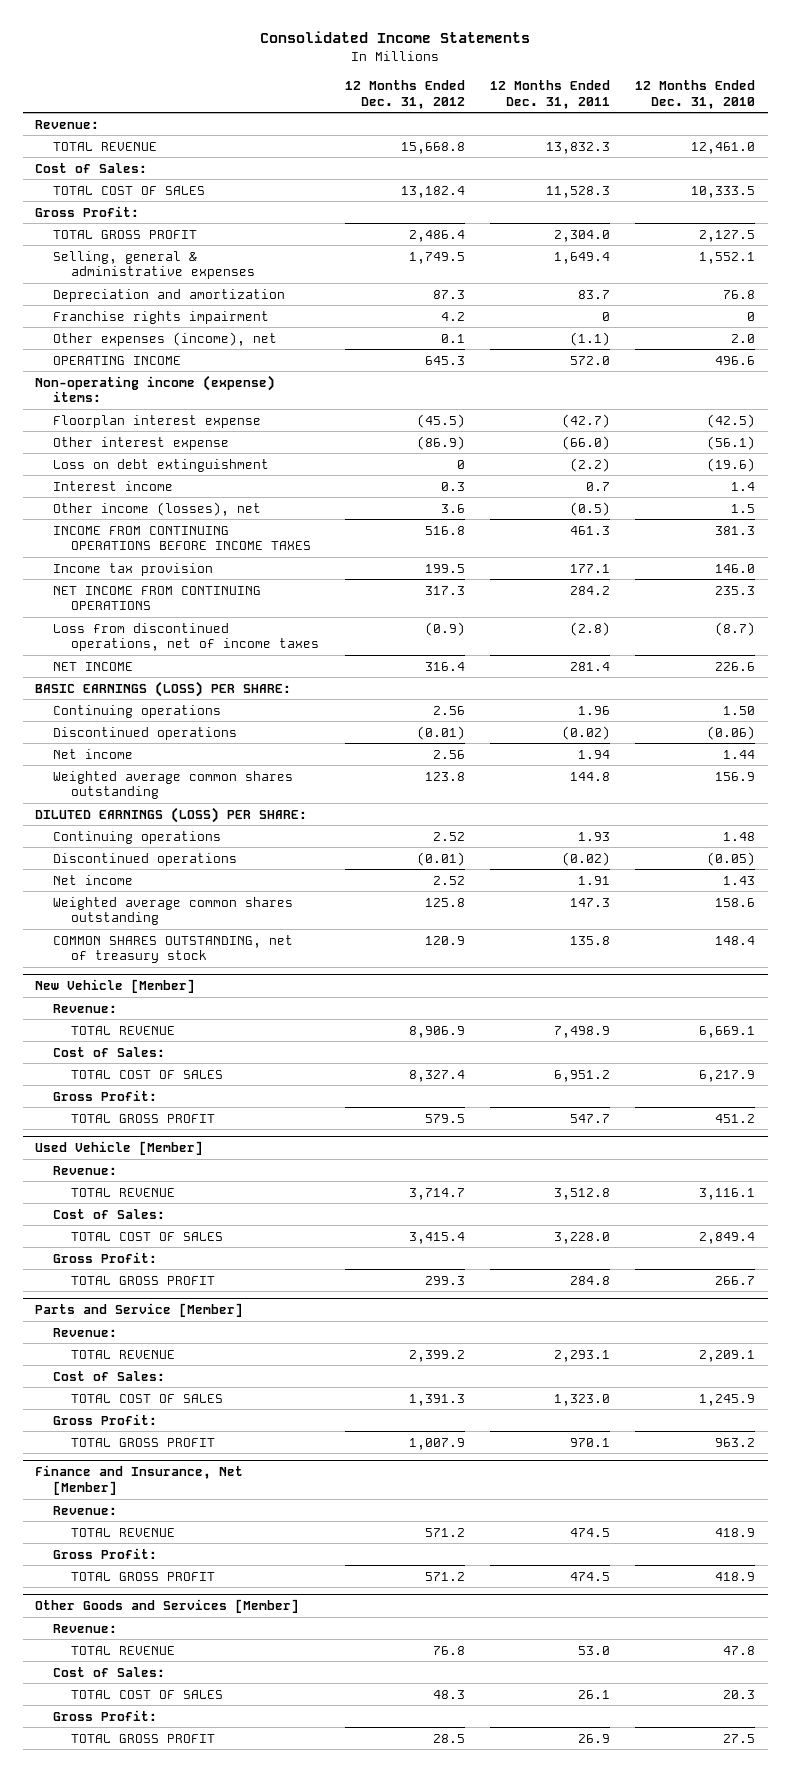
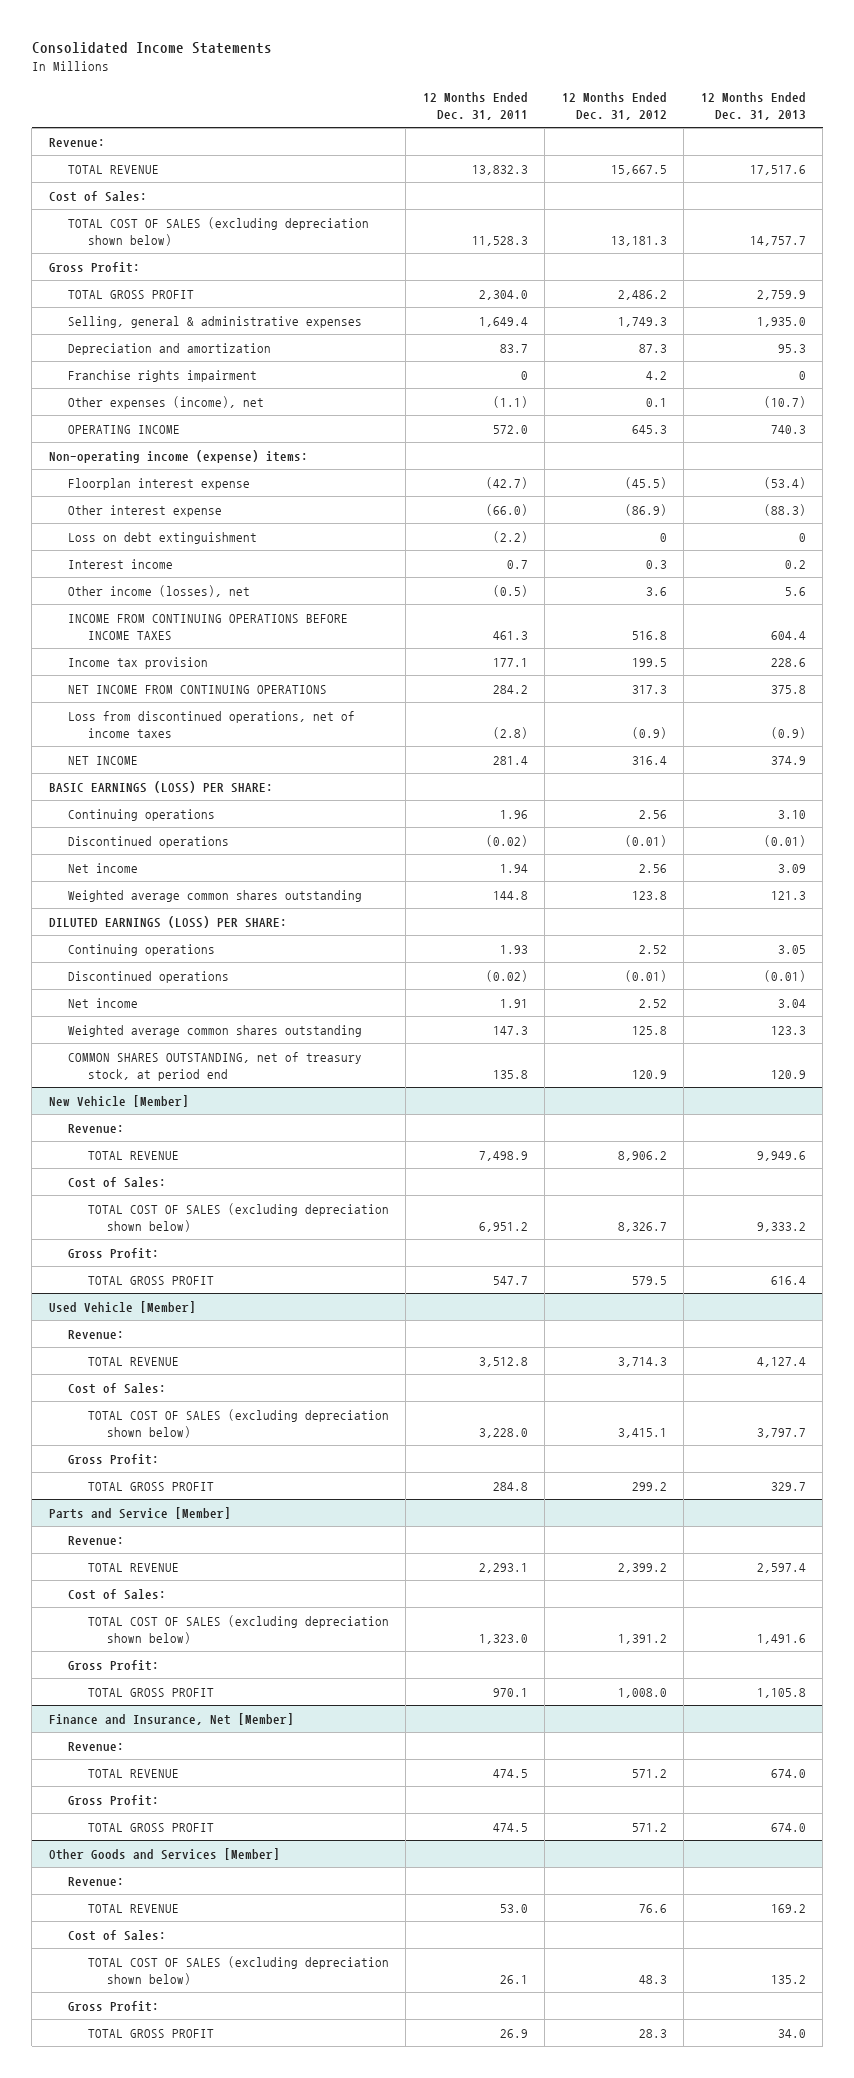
[634,79,755,109] 12 Months Ended Dec. 31, 2010 -> none
none -> [700,91,806,121] 12 Months Ended Dec. 31, 2013
[400,141,465,154] 15,668.8 -> [610,164,667,175] 15,667.5
[53,185,206,195] TOTAL COST OF SALES -> [68,216,370,246] TOTAL COST OF SALES (excluding depreciation shown below)
[400,185,465,198] 13,182.4 -> [610,235,667,246] 13,181.3
[408,229,465,242] 2,486.4 -> [617,289,667,300] 2,486.2
[408,251,465,264] 1,749.5 -> [617,316,667,327] 1,749.3
[53,934,294,964] COMMON SHARES OUTSTANDING, net of treasury stock -> [68,1051,363,1081] COMMON SHARES OUTSTANDING, net of treasury stock, at period end
[408,1025,465,1038] 8,906.9 -> [617,1150,667,1161] 8,906.2
[71,1069,224,1079] TOTAL COST OF SALES -> [87,1202,389,1232] TOTAL COST OF SALES (excluding depreciation shown below)
[408,1069,465,1082] 8,327.4 -> [617,1221,667,1232] 8,326.7
[408,1187,465,1200] 3,714.7 -> [617,1356,667,1367] 3,714.3
[71,1231,224,1241] TOTAL COST OF SALES -> [87,1408,389,1438] TOTAL COST OF SALES (excluding depreciation shown below)
[408,1231,465,1244] 3,415.4 -> [617,1427,667,1438] 3,415.1
[424,1275,465,1285] 299.3 -> [631,1481,667,1491] 299.2
[71,1393,224,1403] TOTAL COST OF SALES -> [87,1614,389,1644] TOTAL COST OF SALES (excluding depreciation shown below)
[408,1393,465,1406] 1,391.3 -> [617,1633,667,1644] 1,391.2
[408,1437,465,1450] 1,007.9 -> [617,1687,667,1698] 1,008.0
[432,1645,465,1655] 76.8 -> [638,1903,667,1913] 76.6
[71,1689,224,1699] TOTAL COST OF SALES -> [87,1955,389,1985] TOTAL COST OF SALES (excluding depreciation shown below)
[432,1733,465,1743] 28.5 -> [638,2028,667,2038] 28.3

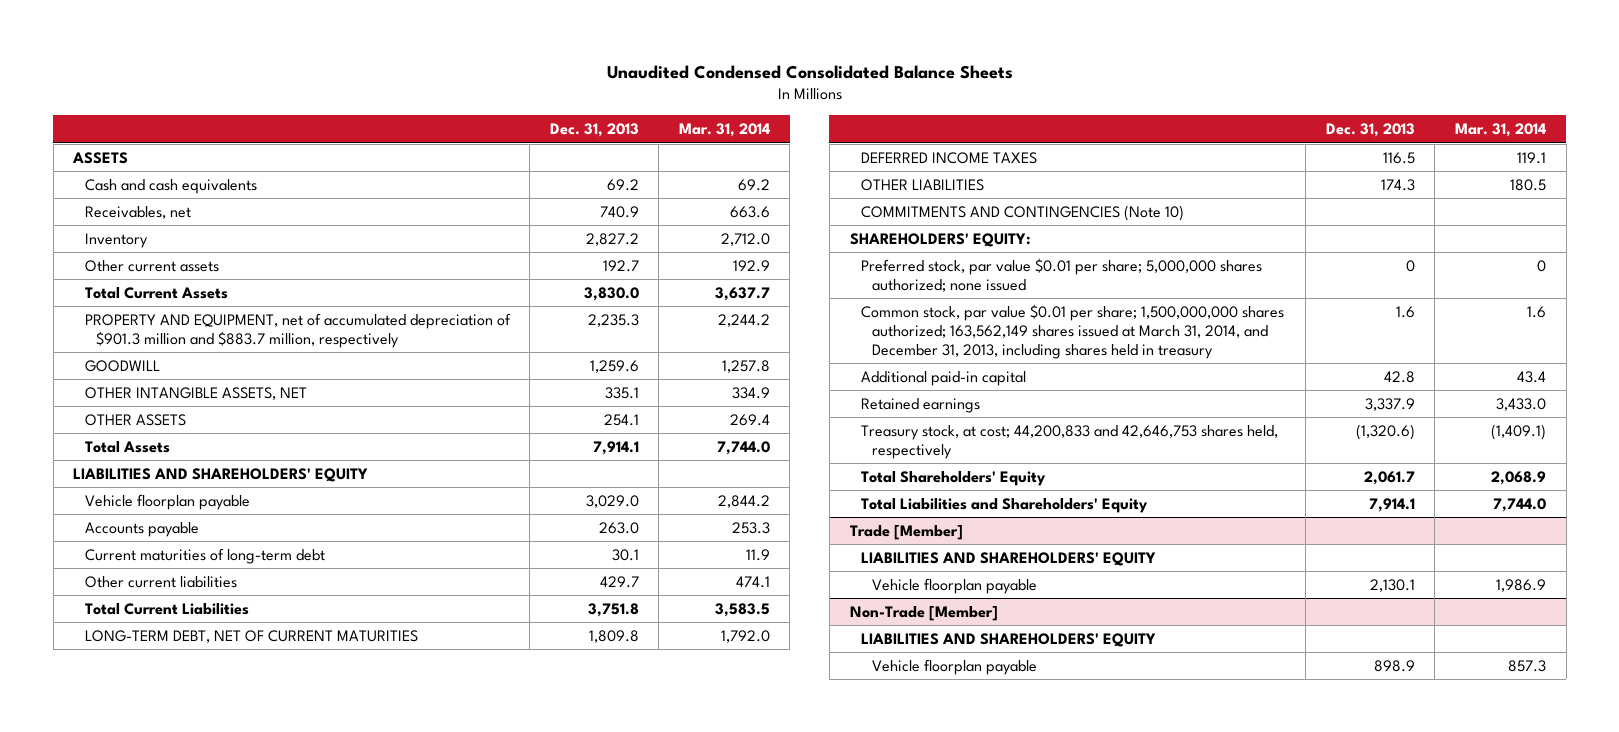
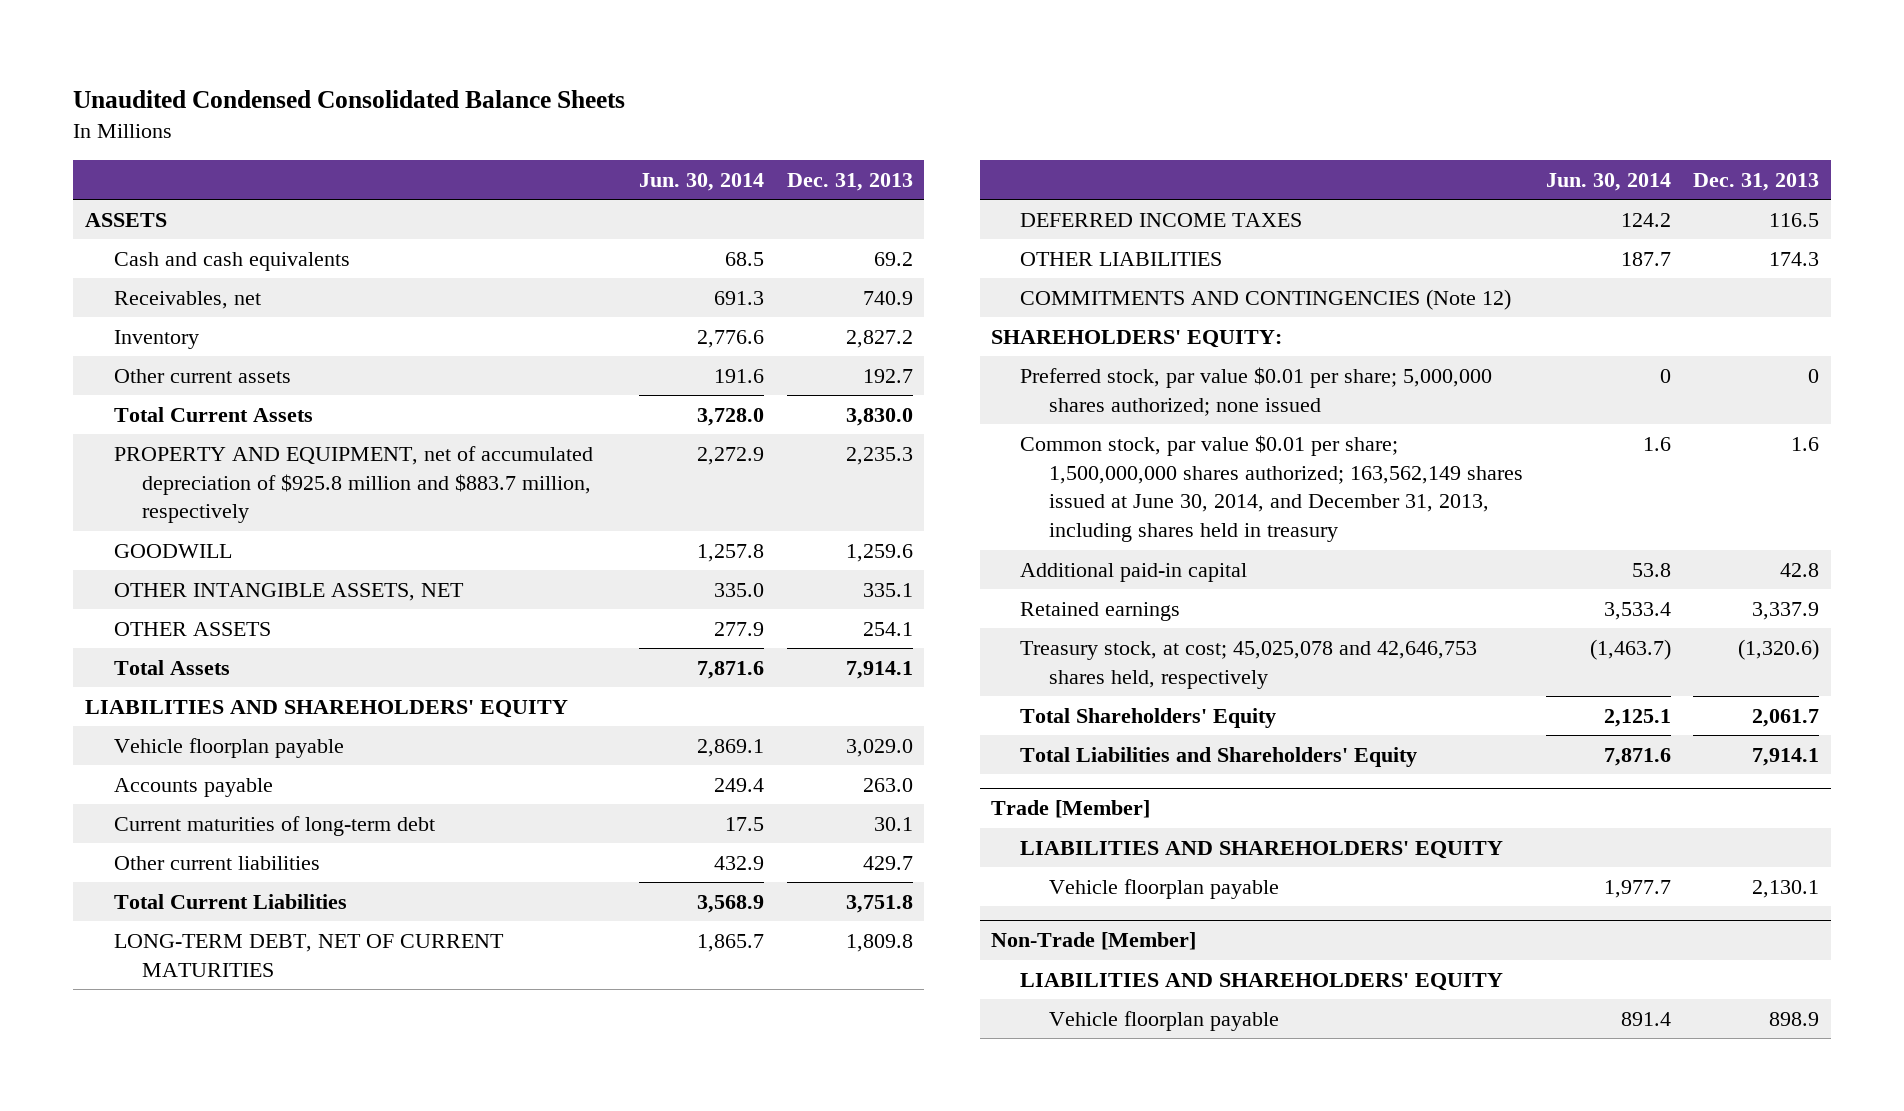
[678,123,770,138] Mar. 31, 2014 -> none
none -> [639,172,765,191] Jun. 30, 2014
[84,312,511,348] PROPERTY AND EQUIPMENT, net of accumulated depreciation of $901.3 million and $883.7 million, respectively -> [113,445,593,524] PROPERTY AND EQUIPMENT, net of accumulated depreciation of $925.8 million and $883.7 million, respectively
[860,204,1184,221] COMMITMENTS AND CONTINGENCIES (Note 10) -> [1020,288,1512,310] COMMITMENTS AND CONTINGENCIES (Note 12)
[860,303,1284,359] Common stock, par value $0.01 per share; 1,500,000,000 shares authorized; 163,562,149 shares issued at March 31, 2014, and December 31, 2013, including shares held in treasury -> [1020,434,1523,543] Common stock, par value $0.01 per share; 1,500,000,000 shares authorized; 163,562,149 shares issued at June 30, 2014, and December 31, 2013, including shares held in treasury
[860,424,1278,459] Treasury stock, at cost; 44,200,833 and 42,646,753 shares held, respectively -> [1020,640,1478,689] Treasury stock, at cost; 45,025,078 and 42,646,753 shares held, respectively

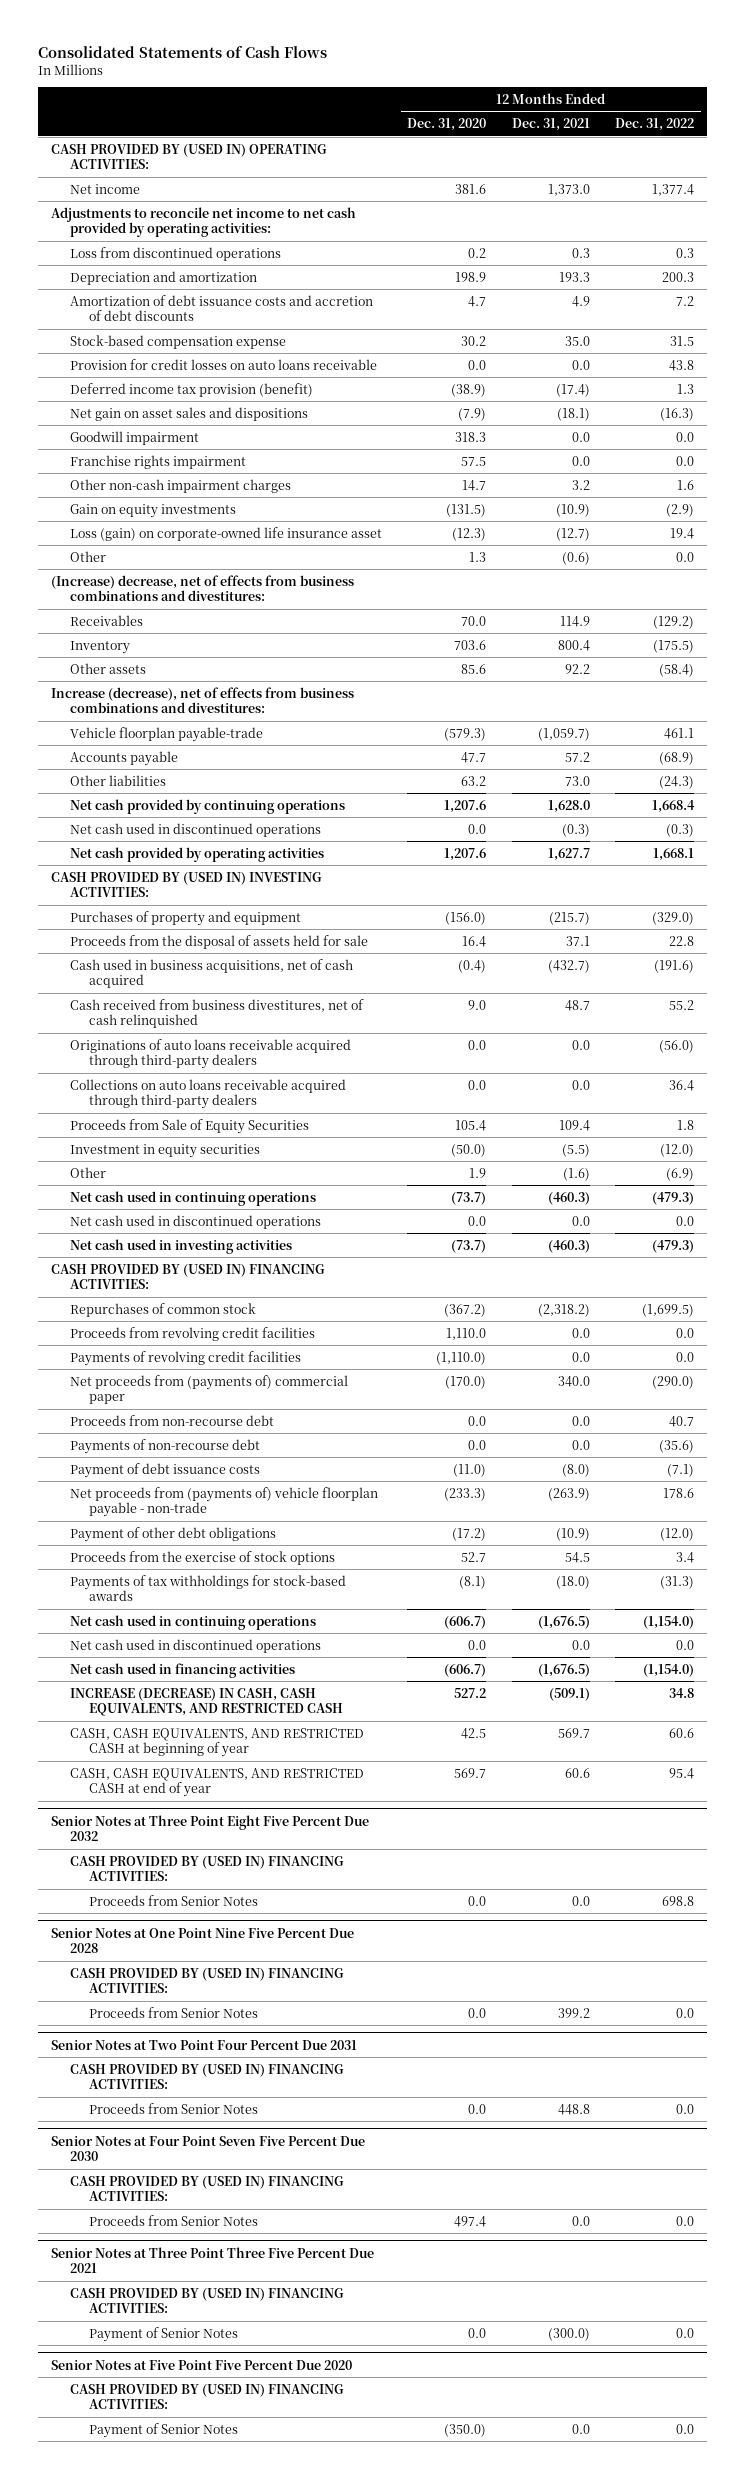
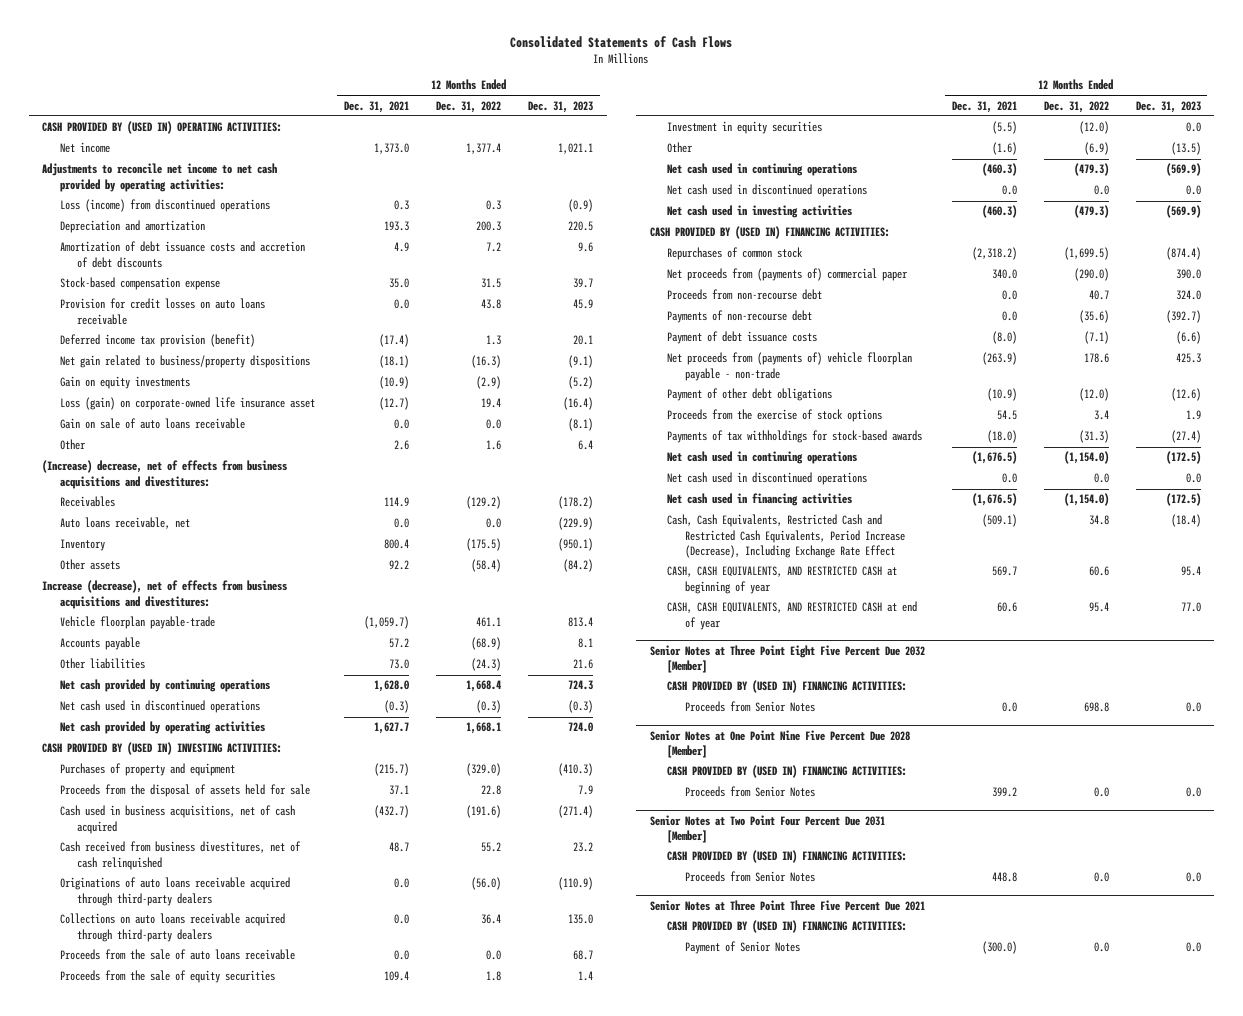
[407,118,487,132] Dec. 31, 2020 -> none
none -> [528,100,594,113] Dec. 31, 2023
[69,246,281,261] Loss from discontinued operations -> [59,199,270,213] Loss (income) from discontinued operations
[69,430,199,445] Goodwill impairment -> none
[69,454,246,469] Franchise rights impairment -> none
[69,478,291,493] Other non-cash impairment charges -> none
[69,406,308,421] Net gain on asset sales and dispositions -> [59,355,310,369] Net gain related to business/property dispositions
none -> [59,418,245,430] Gain on sale of auto loans receivable
[561,551,590,565] (0.6) -> [394,440,410,451] 2.6
[676,551,695,562] 0.0 -> [486,440,502,451] 1.6
[50,574,354,602] (Increase) decrease, net of effects from business combinations and divestitures: -> [42,460,288,489] (Increase) decrease, net of effects from business acquisitions and divestitures:
none -> [59,517,190,530] Auto loans receivable, net
[50,686,354,714] Increase (decrease), net of effects from business combinations and divestitures: -> [42,580,288,609] Increase (decrease), net of effects from business acquisitions and divestitures:
none -> [59,949,295,961] Proceeds from the sale of auto loans receivable
[69,1118,309,1134] Proceeds from Sale of Equity Securities -> [59,970,275,984] Proceeds from the sale of equity securities
[69,1326,315,1341] Proceeds from revolving credit facilities -> none
[69,1350,301,1366] Payments of revolving credit facilities -> none
[69,1687,343,1717] INCREASE (DECREASE) IN CASH, CASH EQUIVALENTS, AND RESTRICTED CASH -> [667,514,905,558] Cash, Cash Equivalents, Restricted Cash and Restricted Cash Equivalents, Period Increase (Decrease), Including Exchange Rate Effect
[50,1814,369,1842] Senior Notes at Three Point Eight Five Percent Due 2032 -> [649,644,925,674] Senior Notes at Three Point Eight Five Percent Due 2032 [Member]
[50,1927,354,1954] Senior Notes at One Point Nine Five Percent Due 2028 -> [649,729,910,759] Senior Notes at One Point Nine Five Percent Due 2028 [Member]
[50,2039,357,2050] Senior Notes at Two Point Four Percent Due 2031 -> [649,814,885,844] Senior Notes at Two Point Four Percent Due 2031 [Member]
[50,2135,365,2162] Senior Notes at Four Point Seven Five Percent Due 2030 -> none
[69,2175,344,2202] CASH PROVIDED BY (USED IN) FINANCING ACTIVITIES: -> none
[88,2214,258,2226] Proceeds from Senior Notes -> none
[50,2359,352,2370] Senior Notes at Five Point Five Percent Due 2020 -> none
[69,2383,344,2410] CASH PROVIDED BY (USED IN) FINANCING ACTIVITIES: -> none
[88,2422,238,2438] Payment of Senior Notes -> none

